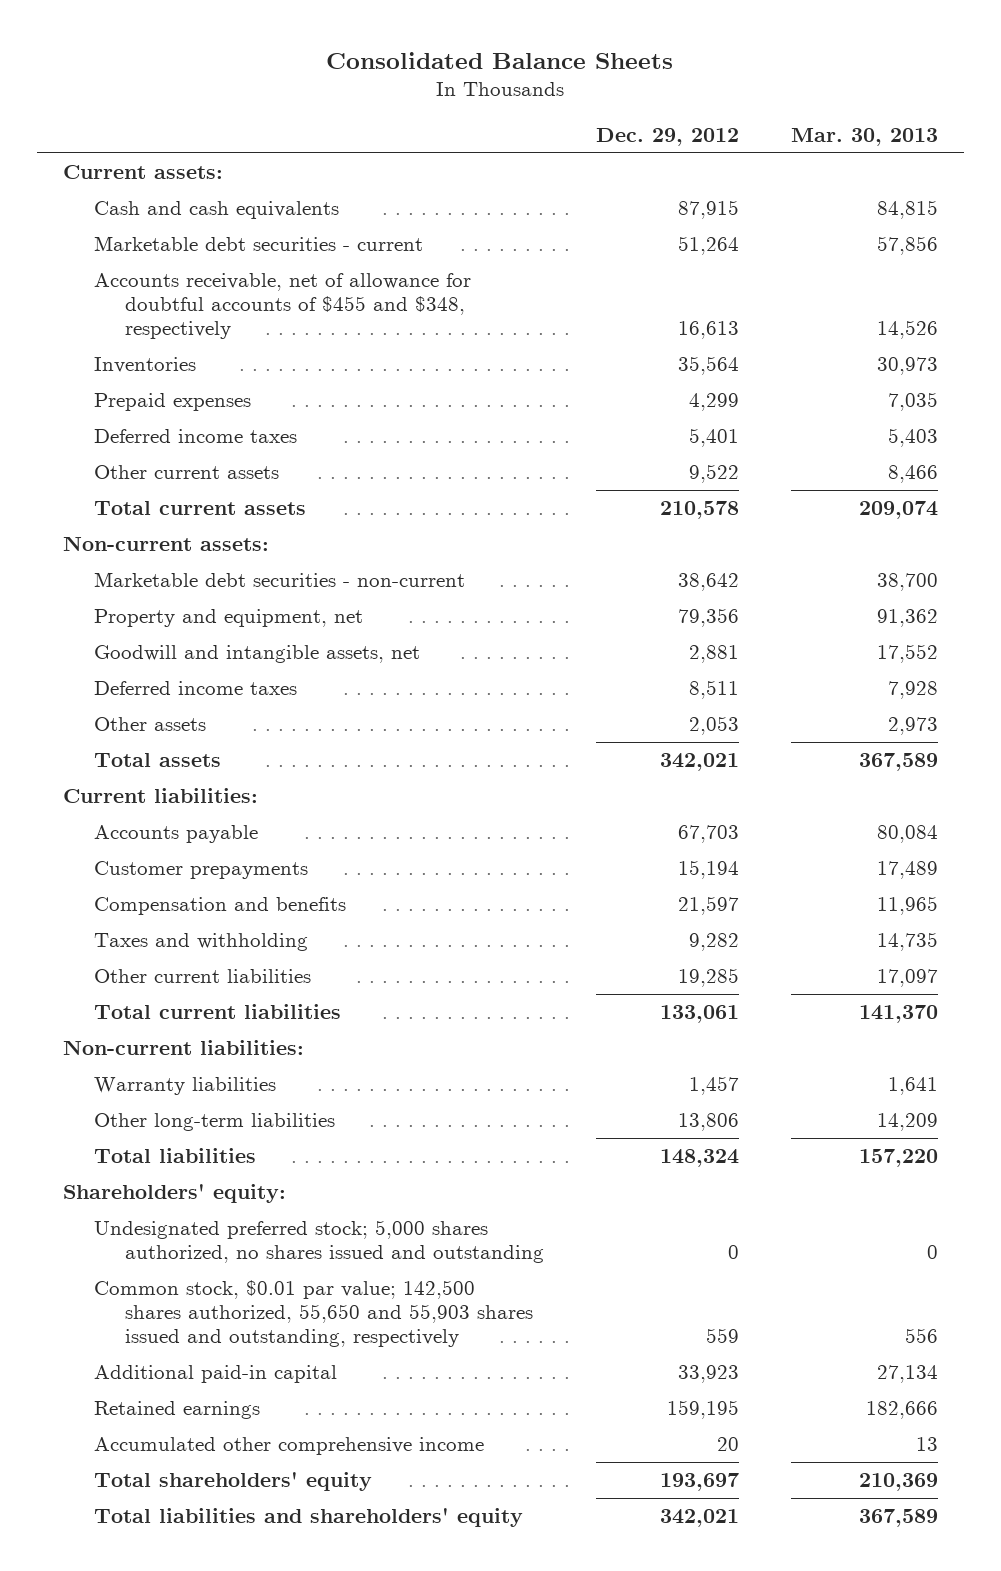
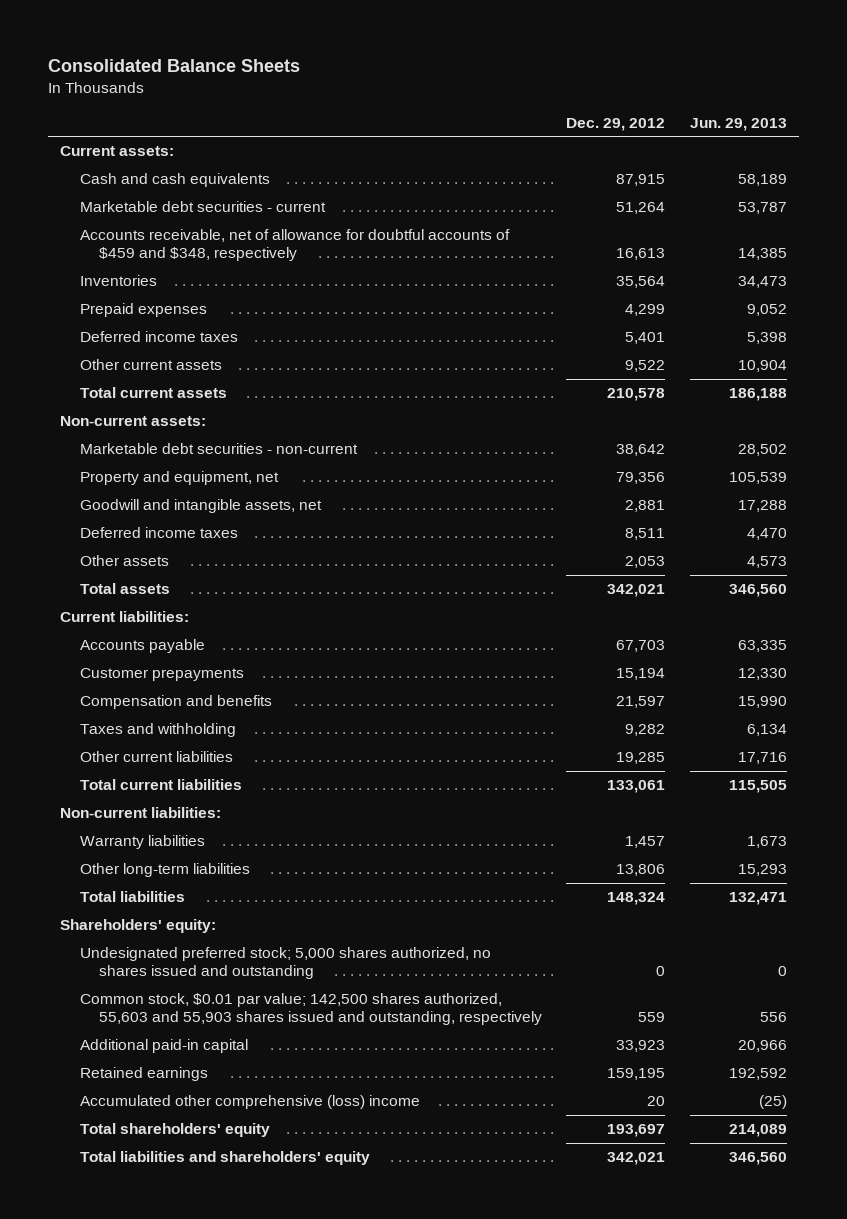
[790,127,938,146] Mar. 30, 2013 -> none
none -> [690,117,788,131] Jun. 29, 2013
[93,273,471,339] Accounts receivable, net of allowance for doubtful accounts of $455 and $348, respectively -> [79,229,510,262] Accounts receivable, net of allowance for doubtful accounts of $459 and $348, respectively
[93,1280,533,1347] Common stock, $0.01 par value; 142,500 shares authorized, 55,650 and 55,903 shares issued and outstanding, respectively -> [79,993,542,1026] Common stock, $0.01 par value; 142,500 shares authorized, 55,603 and 55,903 shares issued and outstanding, respectively
[93,1437,484,1456] Accumulated other comprehensive income -> [79,1095,420,1110] Accumulated other comprehensive (loss) income

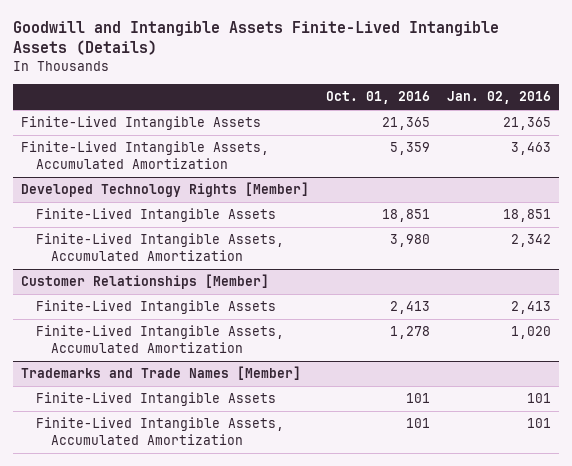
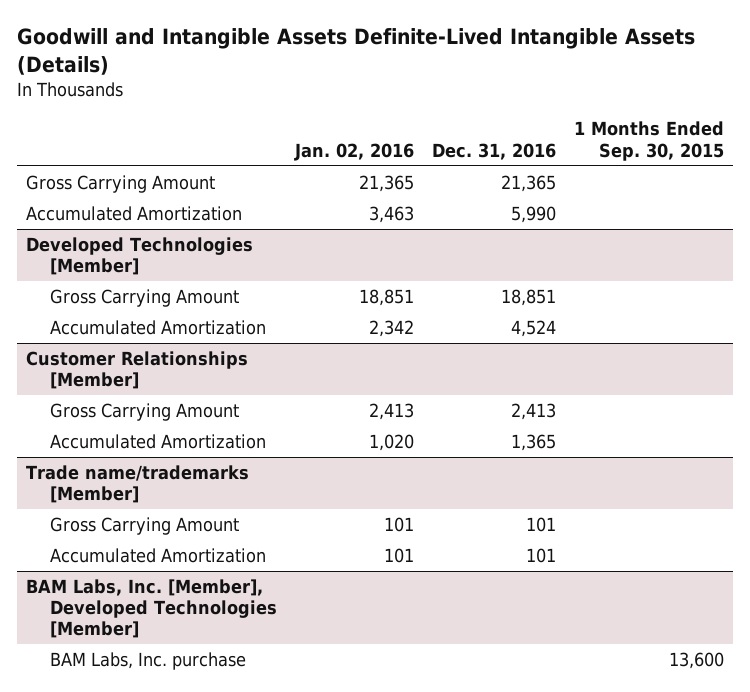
[12,21,499,56] Goodwill and Intangible Assets Finite-Lived Intangible Assets (Details) -> [16,28,695,75] Goodwill and Intangible Assets Definite-Lived Intangible Assets (Details)
[325,91,430,105] Oct. 01, 2016 -> none
none -> [432,142,557,160] Dec. 31, 2016
none -> [574,121,725,161] 1 Months Ended Sep. 30, 2015
[21,116,262,131] Finite-Lived Intangible Assets -> [25,174,215,193] Gross Carrying Amount
[21,141,270,170] Finite-Lived Intangible Assets, Accumulated Amortization -> [25,205,242,221] Accumulated Amortization
[21,182,310,198] Developed Technology Rights [Member] -> [25,236,253,276] Developed Technologies [Member]
[35,208,276,223] Finite-Lived Intangible Assets -> [49,288,239,307] Gross Carrying Amount
[35,233,284,262] Finite-Lived Intangible Assets, Accumulated Amortization -> [49,319,266,335] Accumulated Amortization
[35,300,276,315] Finite-Lived Intangible Assets -> [49,402,239,421] Gross Carrying Amount
[35,325,284,354] Finite-Lived Intangible Assets, Accumulated Amortization -> [49,433,266,449] Accumulated Amortization
[21,366,302,381] Trademarks and Trade Names [Member] -> [25,464,249,504] Trade name/trademarks [Member]
[35,392,276,407] Finite-Lived Intangible Assets -> [49,516,239,535] Gross Carrying Amount
[35,417,284,446] Finite-Lived Intangible Assets, Accumulated Amortization -> [49,547,266,563] Accumulated Amortization
none -> [25,578,277,639] BAM Labs, Inc. [Member], Developed Technologies [Member]
none -> [49,651,246,670] BAM Labs, Inc. purchase

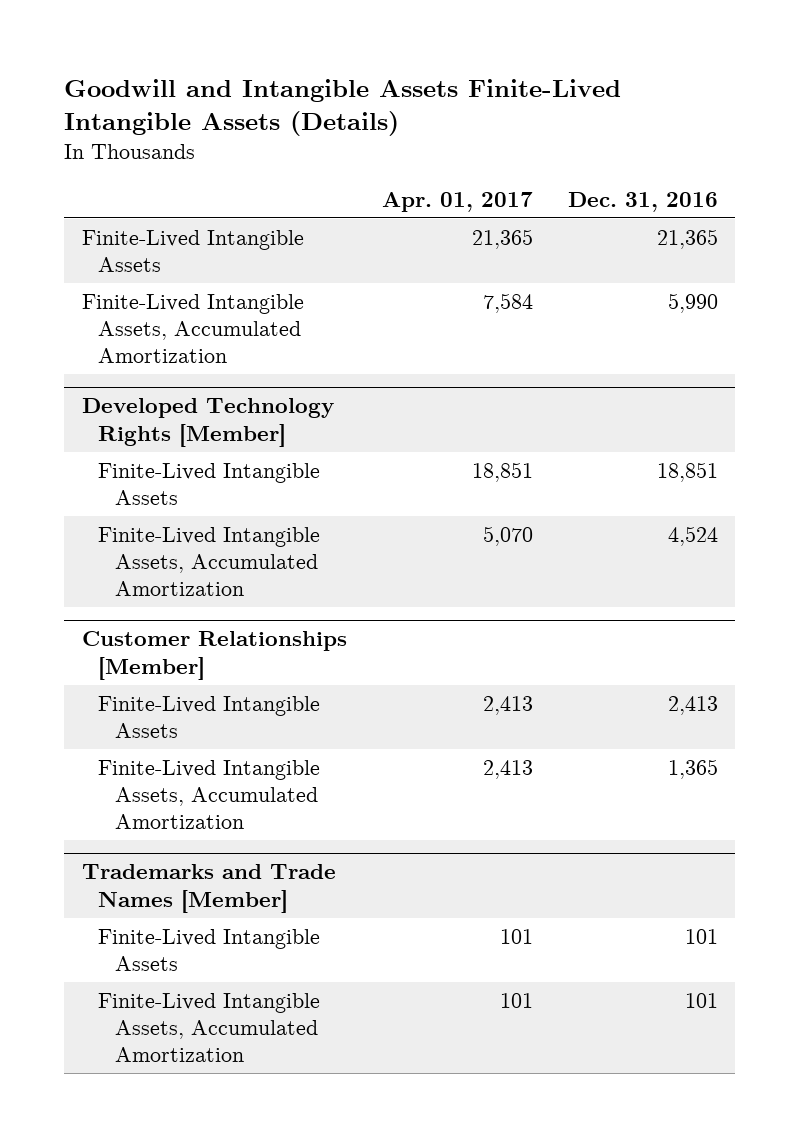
[16,28,695,75] Goodwill and Intangible Assets Definite-Lived Intangible Assets (Details) -> [64,79,622,137] Goodwill and Intangible Assets Finite-Lived Intangible Assets (Details)
[294,142,415,161] Jan. 02, 2016 -> none
[574,121,725,161] 1 Months Ended Sep. 30, 2015 -> none
none -> [381,191,533,212] Apr. 01, 2017
[25,174,215,193] Gross Carrying Amount -> [81,229,304,273] Finite-Lived Intangible Assets
[25,205,242,221] Accumulated Amortization -> [81,293,304,364] Finite-Lived Intangible Assets, Accumulated Amortization
[25,236,253,276] Developed Technologies [Member] -> [81,398,334,447] Developed Technology Rights [Member]
[49,288,239,307] Gross Carrying Amount -> [98,462,321,506] Finite-Lived Intangible Assets
[49,319,266,335] Accumulated Amortization -> [98,526,321,597] Finite-Lived Intangible Assets, Accumulated Amortization
[25,578,277,639] BAM Labs, Inc. [Member], Developed Technologies [Member] -> none
[49,651,246,670] BAM Labs, Inc. purchase -> none
[49,402,239,421] Gross Carrying Amount -> [98,695,321,739] Finite-Lived Intangible Assets
[49,433,266,449] Accumulated Amortization -> [98,759,321,830] Finite-Lived Intangible Assets, Accumulated Amortization
[25,464,249,504] Trade name/trademarks [Member] -> [81,864,336,913] Trademarks and Trade Names [Member]
[49,516,239,535] Gross Carrying Amount -> [98,928,321,972] Finite-Lived Intangible Assets
[49,547,266,563] Accumulated Amortization -> [98,992,321,1063] Finite-Lived Intangible Assets, Accumulated Amortization

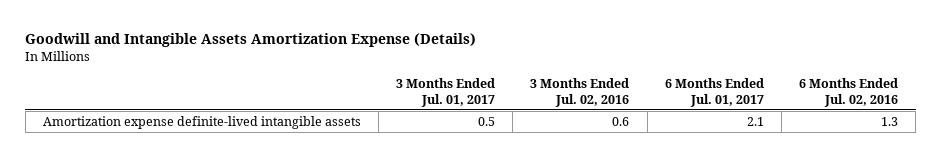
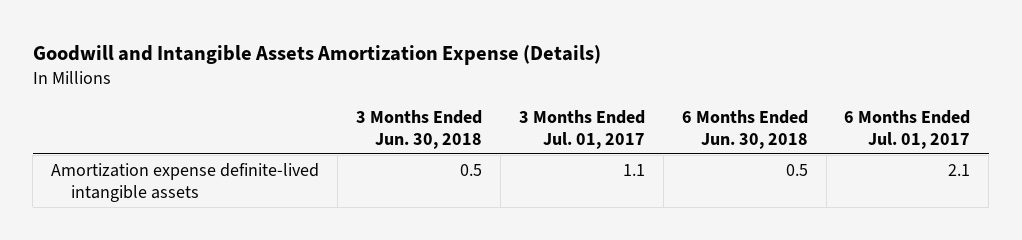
[530,78,630,107] 3 Months Ended Jul. 02, 2016 -> none
[798,78,898,107] 6 Months Ended Jul. 02, 2016 -> none
none -> [355,109,482,149] 3 Months Ended Jun. 30, 2018
none -> [681,109,808,149] 6 Months Ended Jun. 30, 2018
[478,116,496,126] 0.5 -> [622,163,645,176] 1.1

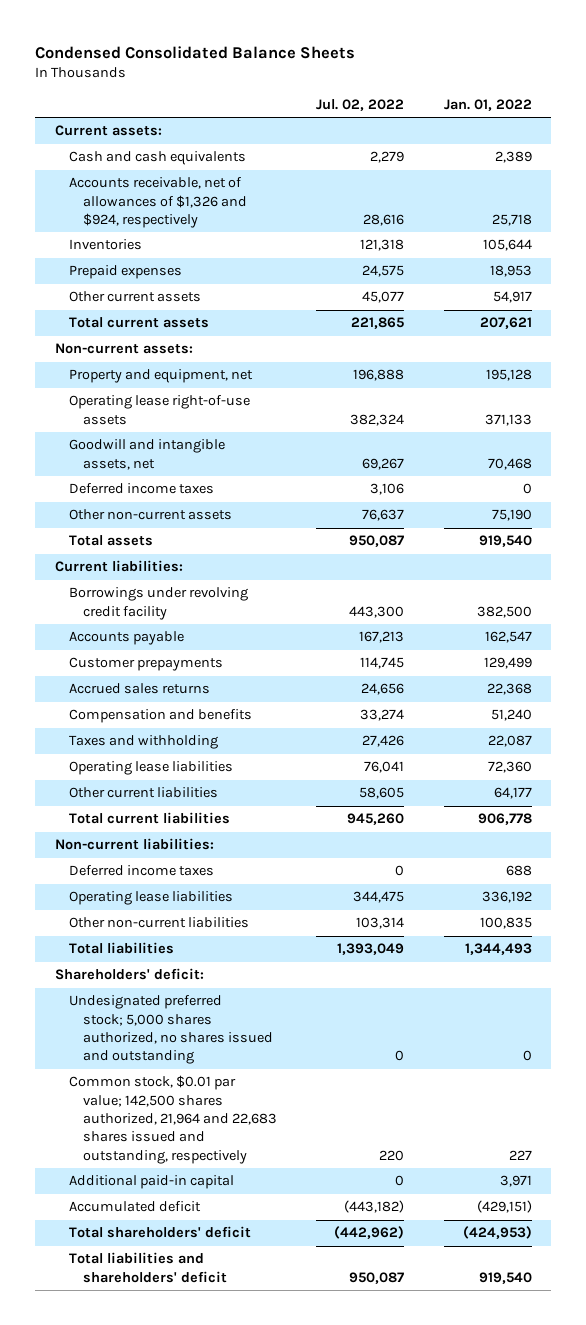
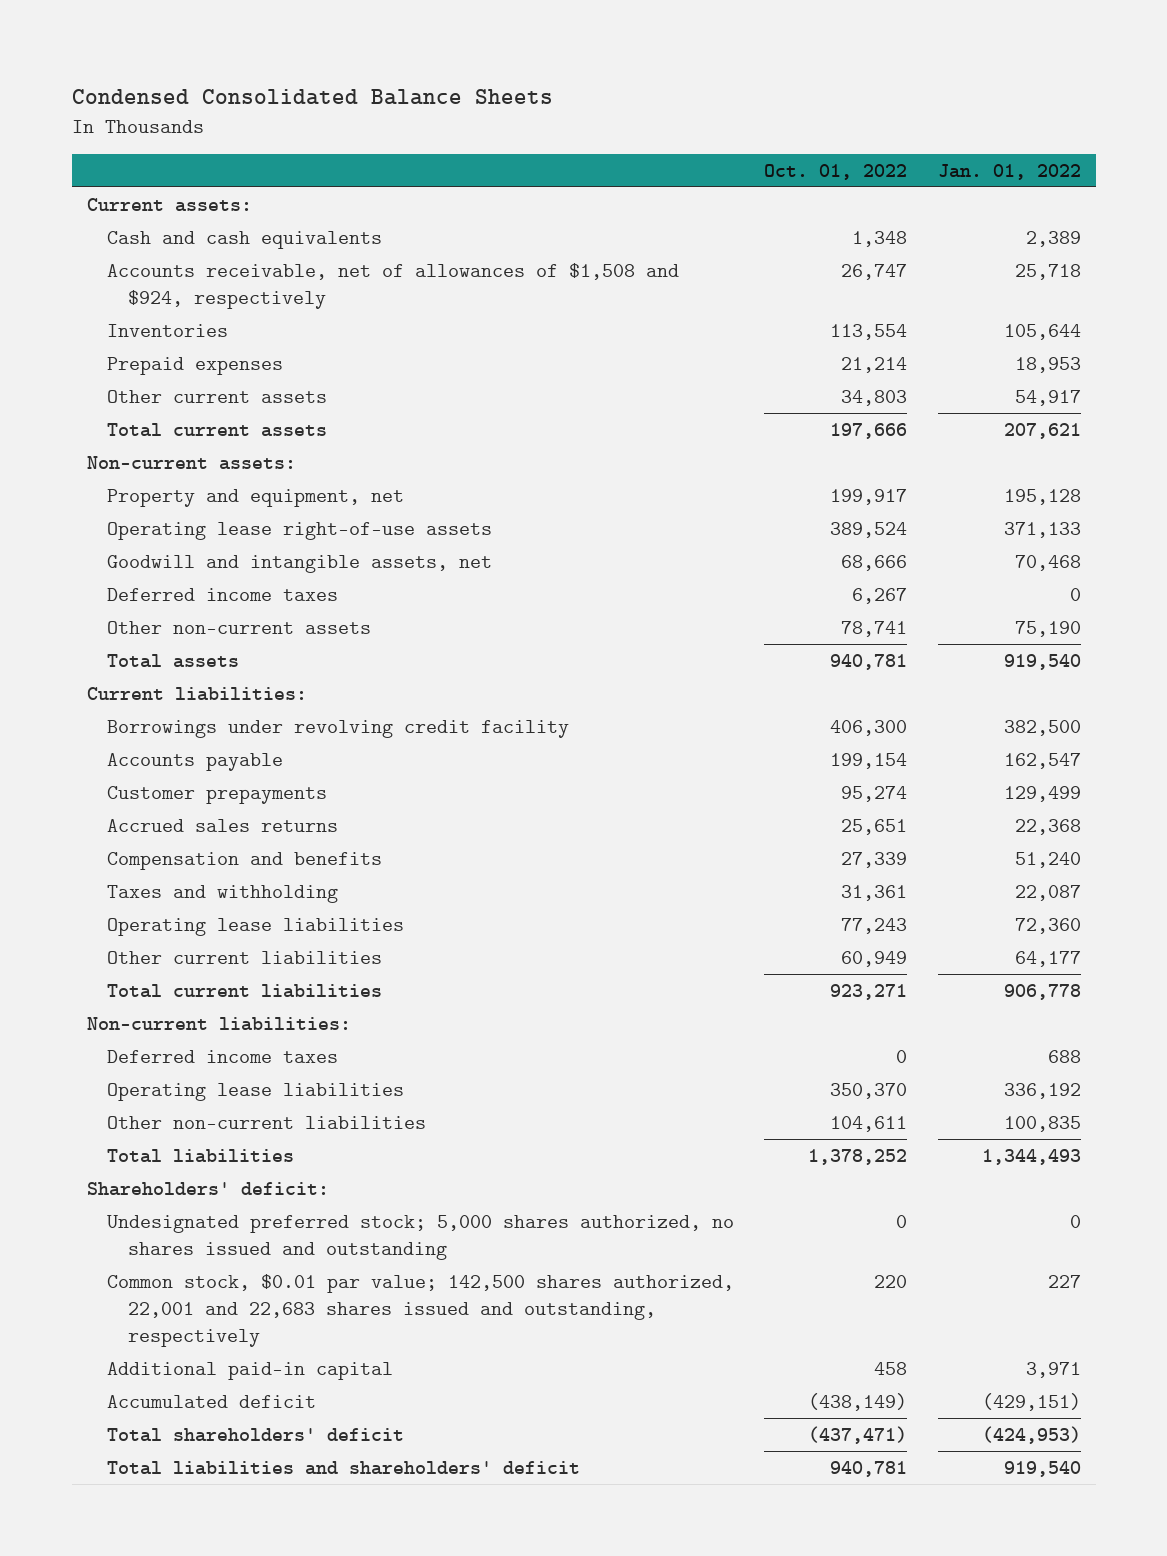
[316,99,405,112] Jul. 02, 2022 -> none
none -> [764,163,908,180] Oct. 01, 2022
[68,177,248,229] Accounts receivable, net of allowances of $1,326 and $924, respectively -> [107,262,680,309] Accounts receivable, net of allowances of $1,508 and $924, respectively
[68,1075,278,1164] Common stock, $0.01 par value; 142,500 shares authorized, 21,964 and 22,683 shares issued and outstanding, respectively -> [107,1273,735,1347] Common stock, $0.01 par value; 142,500 shares authorized, 22,001 and 22,683 shares issued and outstanding, respectively

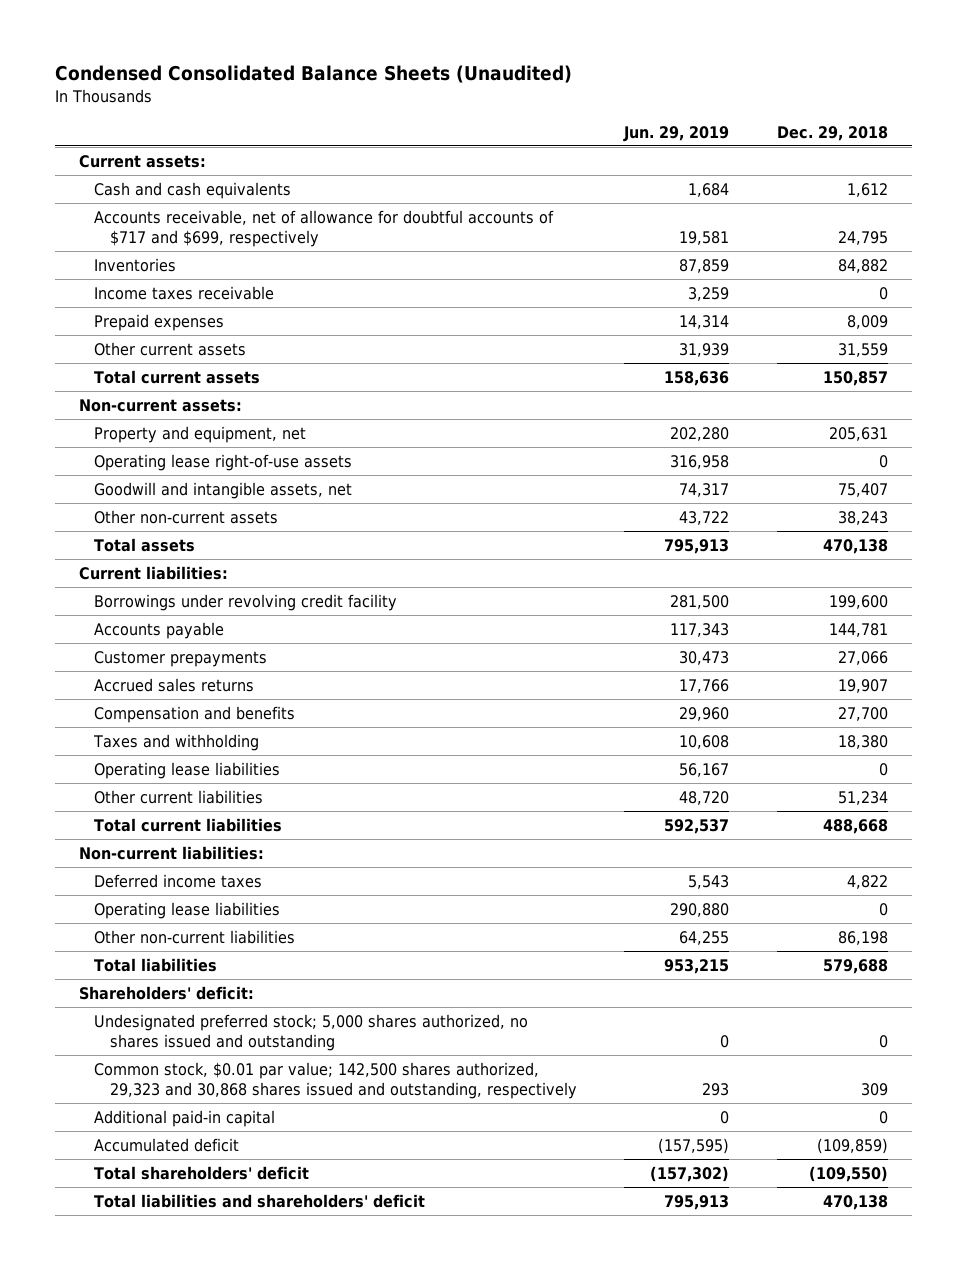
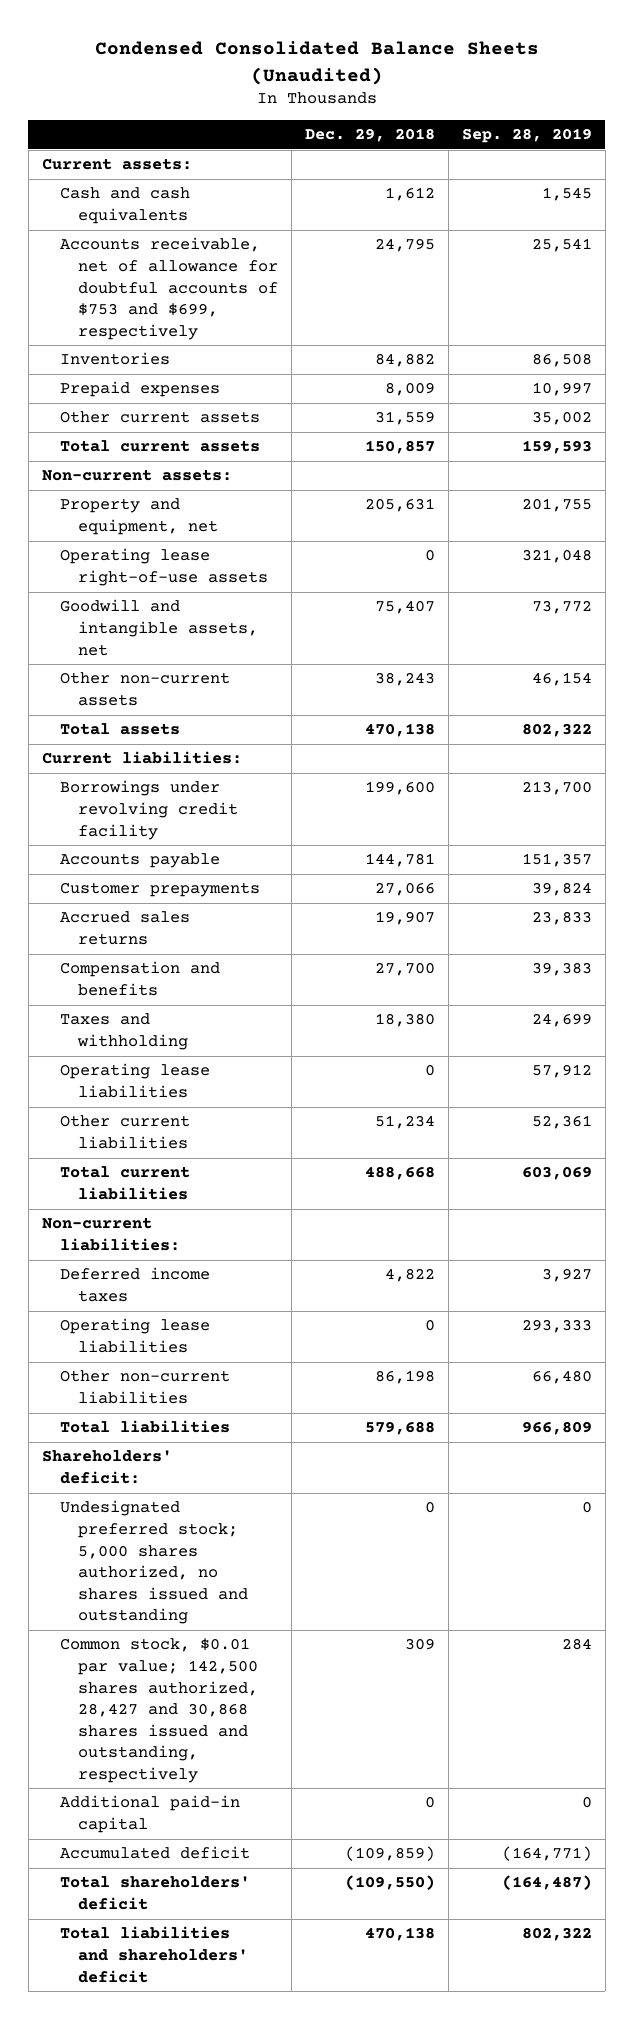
[623,125,730,142] Jun. 29, 2019 -> none
none -> [461,128,592,144] Sep. 28, 2019
[94,209,555,247] Accounts receivable, net of allowance for doubtful accounts of $717 and $699, respectively -> [59,237,279,340] Accounts receivable, net of allowance for doubtful accounts of $753 and $699, respectively
[94,285,275,300] Income taxes receivable -> none
[94,1061,577,1099] Common stock, $0.01 par value; 142,500 shares authorized, 29,323 and 30,868 shares issued and outstanding, respectively -> [59,1638,259,1783] Common stock, $0.01 par value; 142,500 shares authorized, 28,427 and 30,868 shares issued and outstanding, respectively

